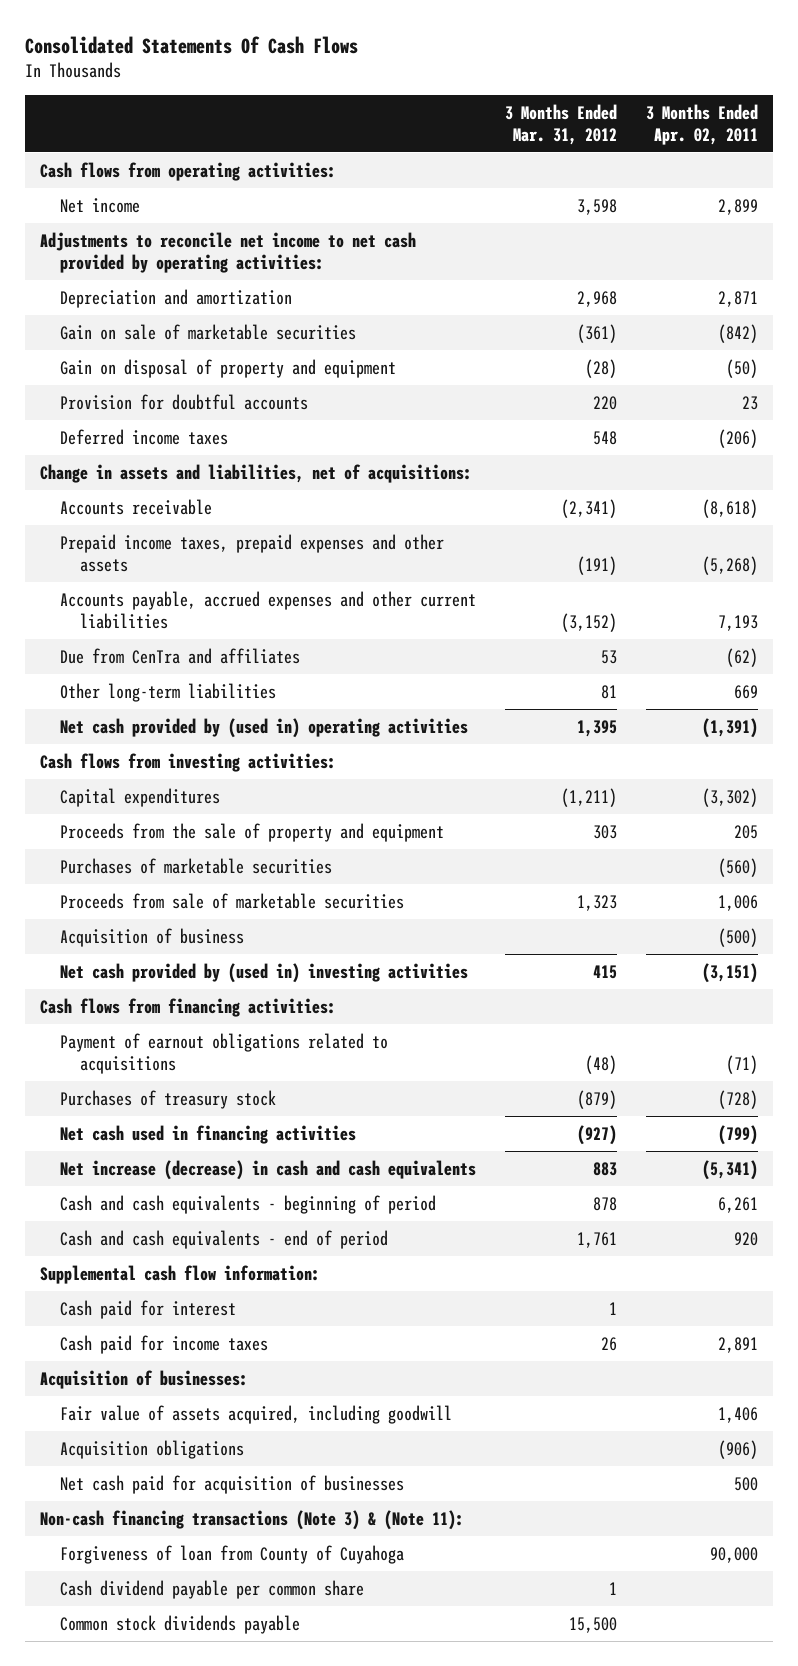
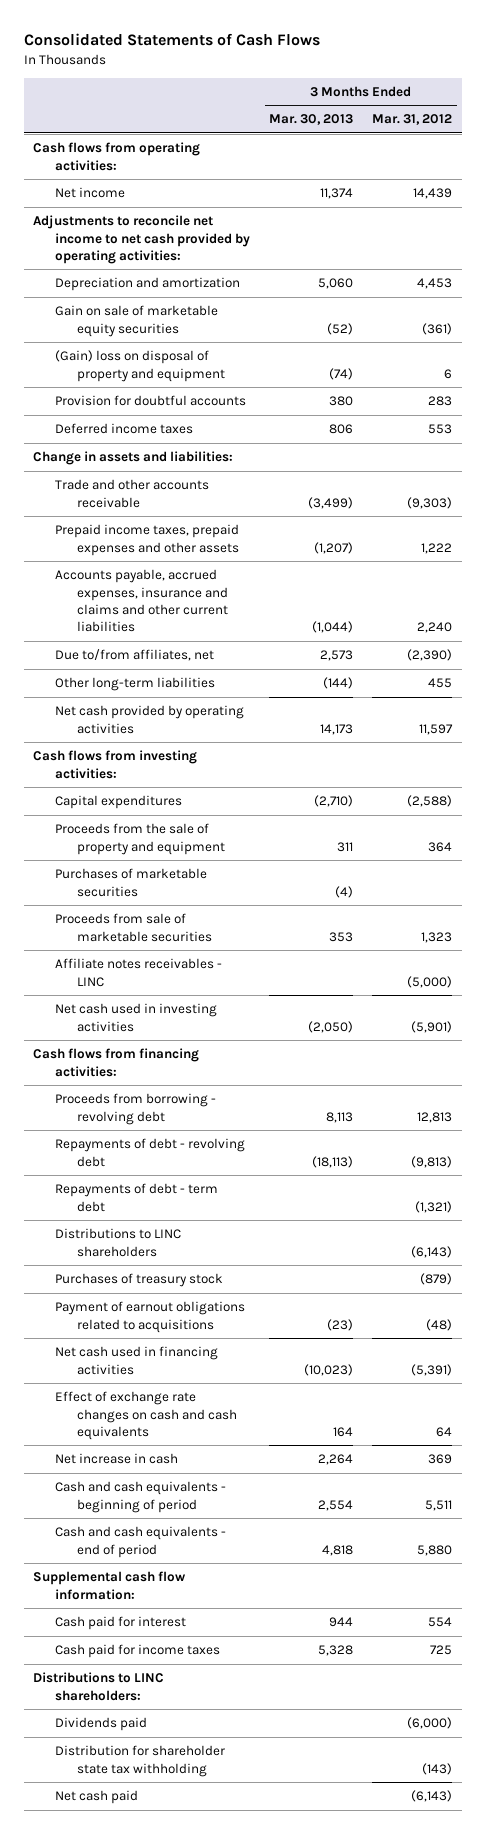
[25,36,359,55] Consolidated Statements Of Cash Flows -> [23,33,320,47] Consolidated Statements of Cash Flows
[646,103,759,145] 3 Months Ended Apr. 02, 2011 -> none
none -> [269,114,354,126] Mar. 30, 2013
[577,198,618,215] 3,598 -> [413,188,453,200] 14,439
[577,290,618,307] 2,968 -> [417,278,453,290] 4,453
[59,323,356,340] Gain on sale of marketable securities -> [55,305,219,337] Gain on sale of marketable equity securities
[59,358,396,378] Gain on disposal of property and equipment -> [55,350,226,382] (Gain) loss on disposal of property and equipment
[585,358,618,378] (28) -> [444,368,453,379] 6
[593,395,618,410] 220 -> [428,396,453,407] 283
[593,430,618,445] 548 -> [428,424,453,435] 553
[39,463,472,483] Change in assets and liabilities, net of acquisitions: -> [33,451,234,466] Change in assets and liabilities:
[59,498,212,515] Accounts receivable -> [55,479,210,508] Trade and other accounts receivable
[561,498,618,518] (2,341) -> [407,496,453,509] (9,303)
[577,555,618,575] (191) -> [421,542,453,554] 1,222
[59,590,476,629] Accounts payable, accrued expenses and other current liabilities -> [55,569,229,633] Accounts payable, accrued expenses, insurance and claims and other current liabilities
[561,612,618,632] (3,152) -> [417,622,453,634] 2,240
[59,647,300,664] Due from CenTra and affiliates -> [55,649,215,662] Due to/from affiliates, net
[601,649,618,664] 53 -> [407,649,453,662] (2,390)
[601,684,618,699] 81 -> [428,678,453,689] 455
[59,717,468,738] Net cash provided by (used in) operating activities -> [55,705,245,734] Net cash provided by operating activities
[577,719,618,737] 1,395 -> [419,723,454,735] 11,597
[561,787,618,807] (1,211) -> [407,795,453,808] (2,588)
[593,824,618,839] 303 -> [428,841,453,852] 364
[59,927,244,947] Acquisition of business -> none
none -> [55,958,223,987] Affiliate notes receivables - LINC
[59,962,468,983] Net cash provided by (used in) investing activities -> [55,1003,218,1032] Net cash used in investing activities
[593,964,618,979] 415 -> [411,1020,453,1033] (5,901)
none -> [55,1093,217,1125] Proceeds from borrowing - revolving debt
none -> [55,1138,246,1167] Repayments of debt - revolving debt
none -> [55,1183,219,1212] Repayments of debt - term debt
none -> [55,1228,182,1257] Distributions to LINC shareholders
[59,1032,388,1074] Payment of earnout obligations related to acquisitions -> [55,1301,246,1333] Payment of earnout obligations related to acquisitions
[577,1124,618,1145] (927) -> [411,1363,453,1376] (5,391)
none -> [55,1391,238,1440] Effect of exchange rate changes on cash and cash equivalents
[59,1159,476,1180] Net increase (decrease) in cash and cash equivalents -> [55,1453,179,1465] Net increase in cash
[593,1161,618,1176] 883 -> [428,1454,453,1465] 369
[593,1196,618,1211] 878 -> [425,1499,453,1511] 5,511
[577,1231,618,1248] 1,761 -> [417,1544,453,1556] 5,880
[39,1369,248,1389] Acquisition of businesses: -> none
[59,1404,452,1424] Fair value of assets acquired, including goodwill -> none
[59,1439,244,1459] Acquisition obligations -> none
[59,1474,404,1494] Net cash paid for acquisition of businesses -> none
[39,1509,464,1530] Non-cash financing transactions (Note 3) & (Note 11): -> none
[59,1544,404,1564] Forgiveness of loan from County of Cuyahoga -> none
[59,1579,364,1599] Cash dividend payable per common share -> none
[59,1614,300,1634] Common stock dividends payable -> none
[609,1301,618,1315] 1 -> [428,1617,453,1628] 554
[601,1336,618,1351] 26 -> [430,1645,453,1656] 725
none -> [33,1672,165,1701] Distributions to LINC shareholders:
none -> [55,1717,148,1732] Dividends paid
none -> [55,1745,226,1777] Distribution for shareholder state tax withholding
none -> [55,1790,139,1805] Net cash paid

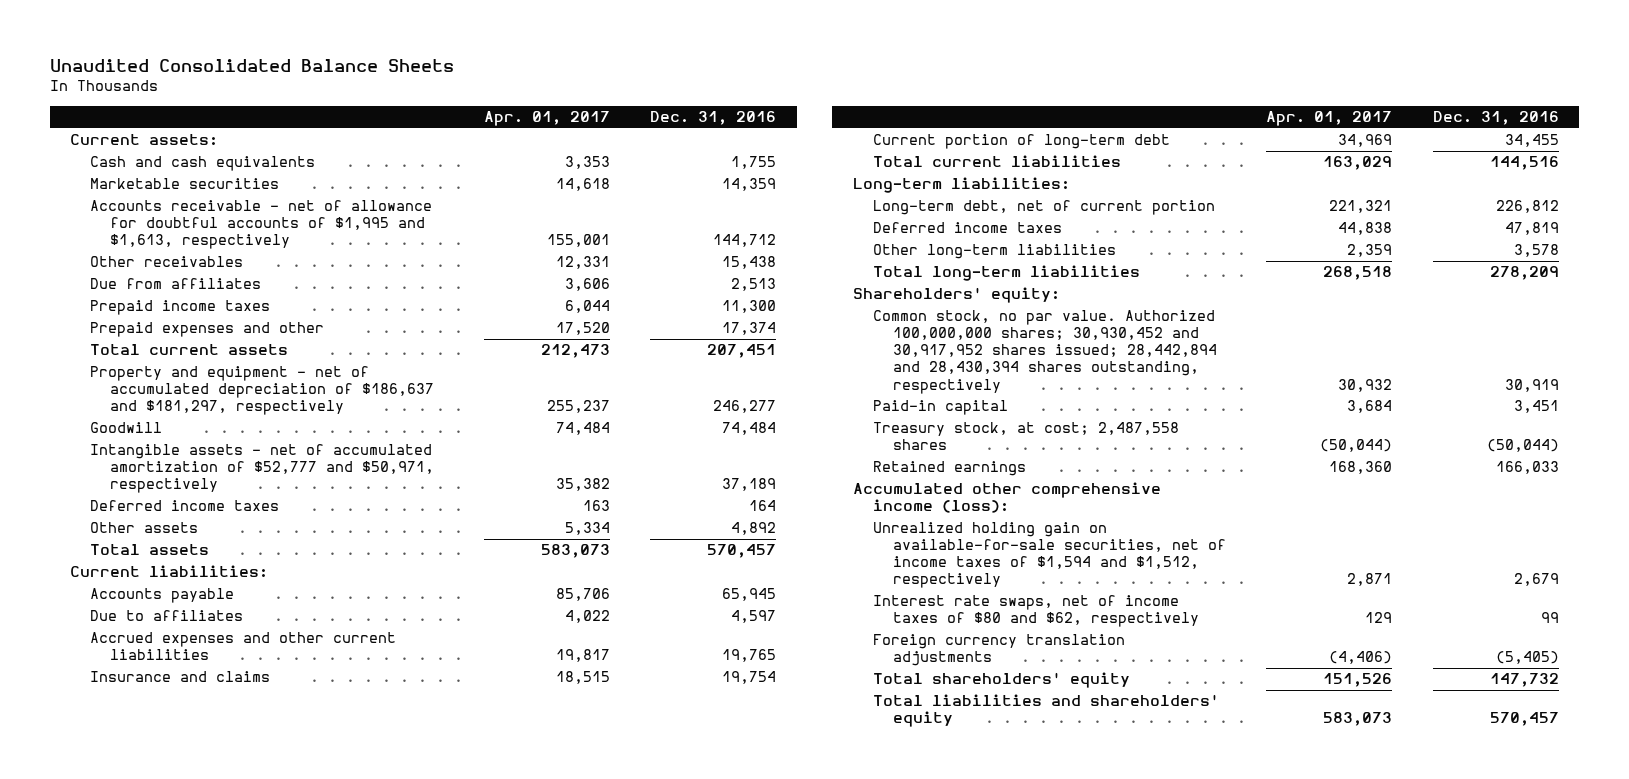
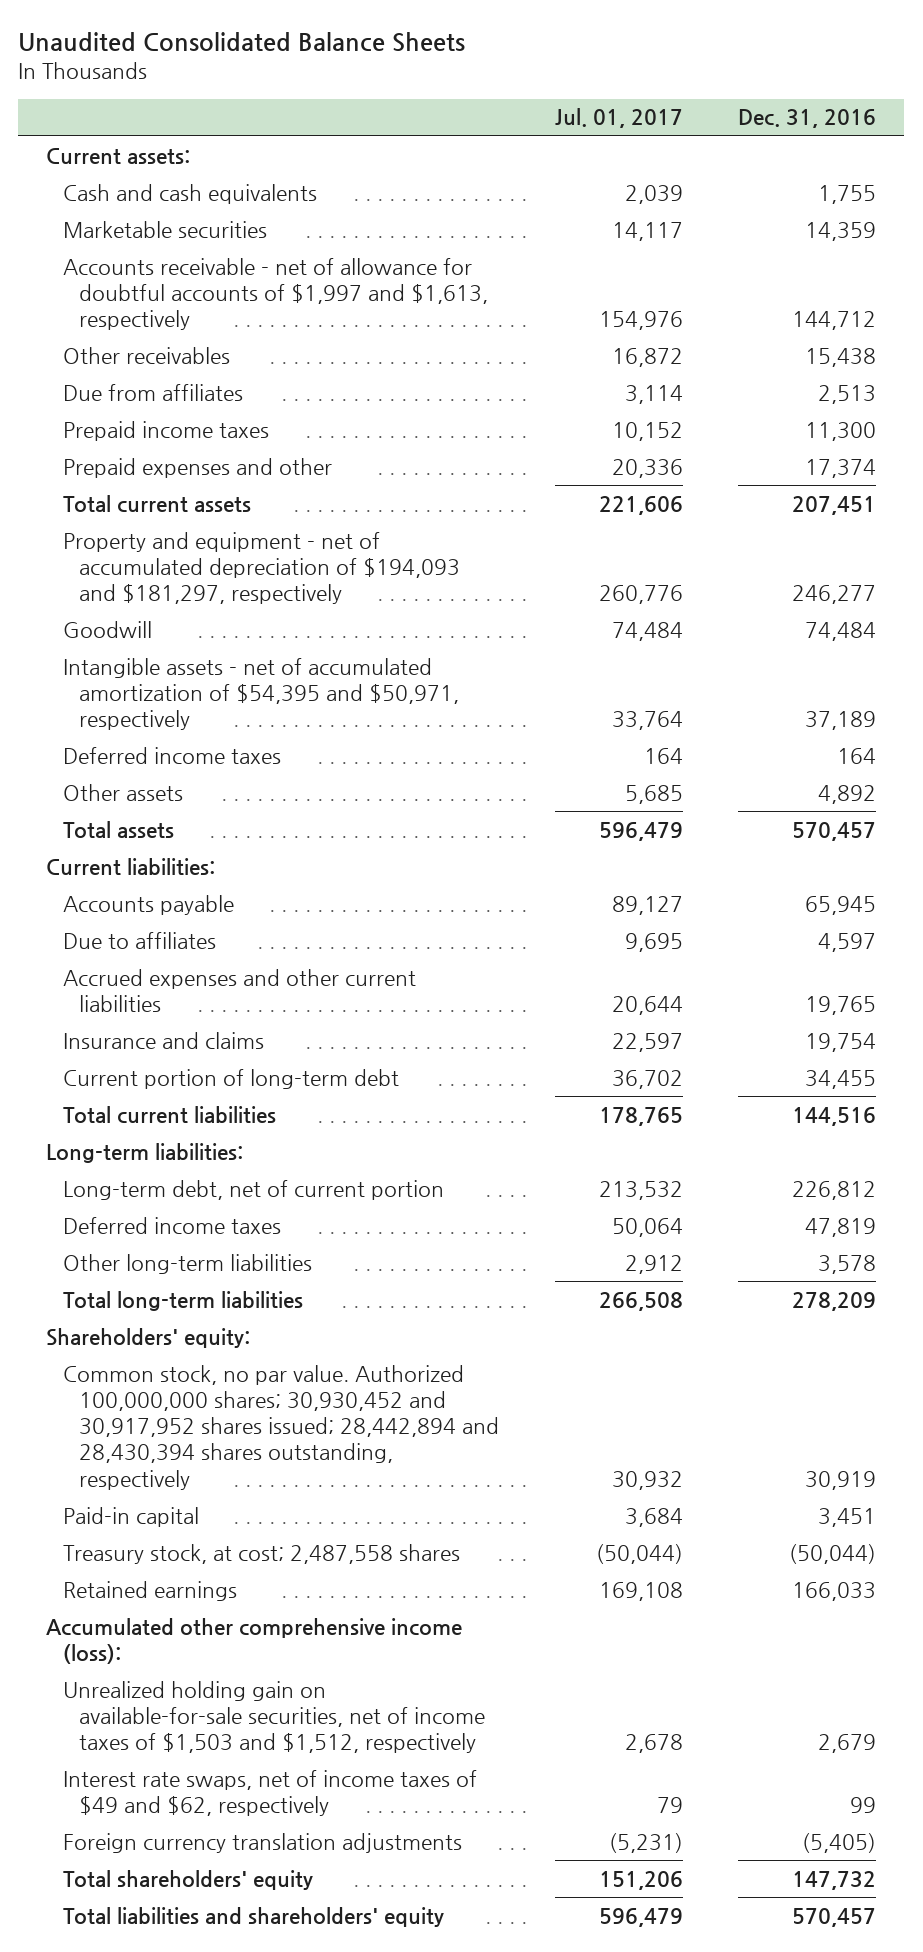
[483,110,610,126] Apr. 01, 2017 -> none
none -> [554,108,683,129] Jul. 01, 2017
[89,200,432,250] Accounts receivable - net of allowance for doubtful accounts of $1,995 and $1,613, respectively -> [62,257,489,331] Accounts receivable - net of allowance for doubtful accounts of $1,997 and $1,613, respectively
[89,366,435,416] Property and equipment - net of accumulated depreciation of $186,637 and $181,297, respectively -> [62,531,461,605] Property and equipment - net of accumulated depreciation of $194,093 and $181,297, respectively
[89,444,435,494] Intangible assets - net of accumulated amortization of $52,777 and $50,971, respectively -> [62,657,460,731] Intangible assets - net of accumulated amortization of $54,395 and $50,971, respectively
[872,522,1226,589] Unrealized holding gain on available-for-sale securities, net of income taxes of $1,594 and $1,512, respectively -> [62,1680,486,1754] Unrealized holding gain on available-for-sale securities, net of income taxes of $1,503 and $1,512, respectively
[872,595,1199,628] Interest rate swaps, net of income taxes of $80 and $62, respectively -> [62,1769,477,1816] Interest rate swaps, net of income taxes of $49 and $62, respectively

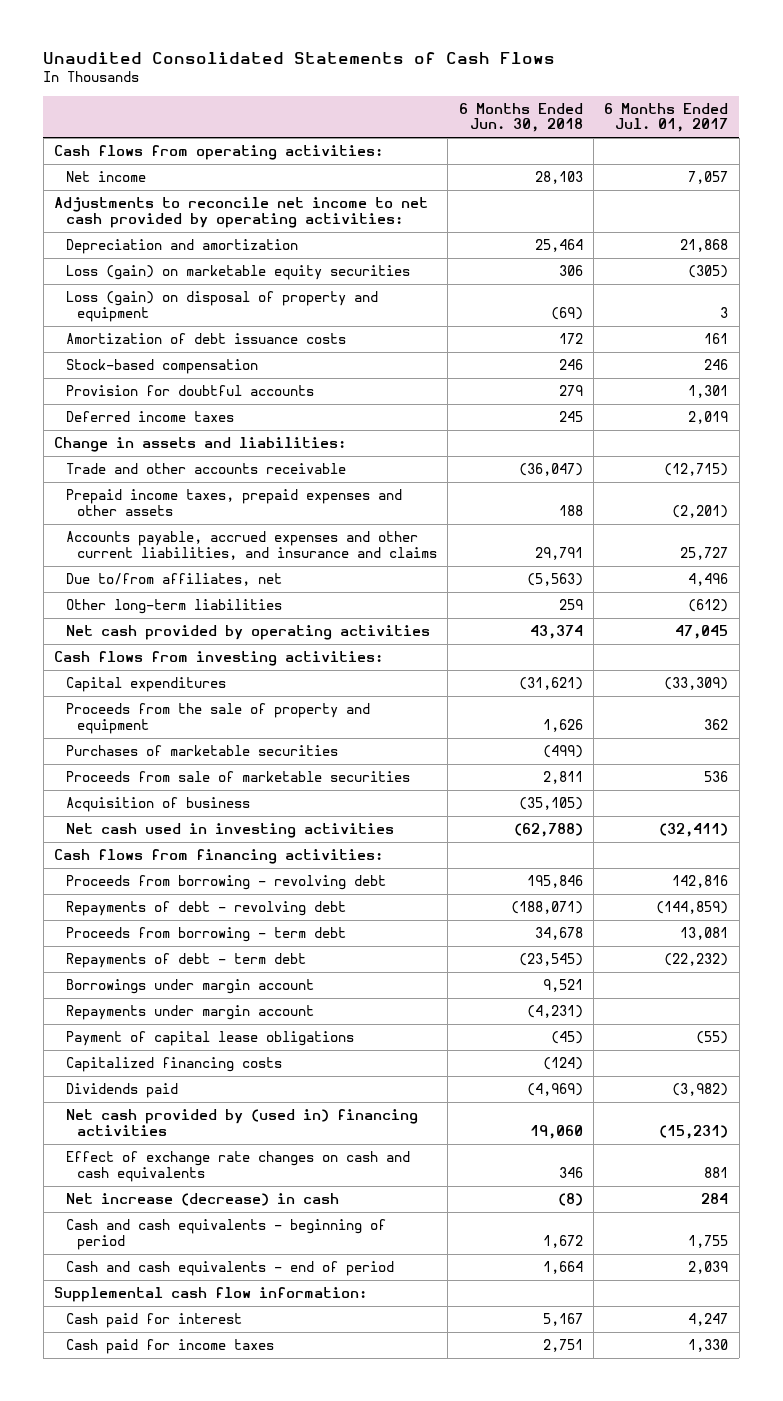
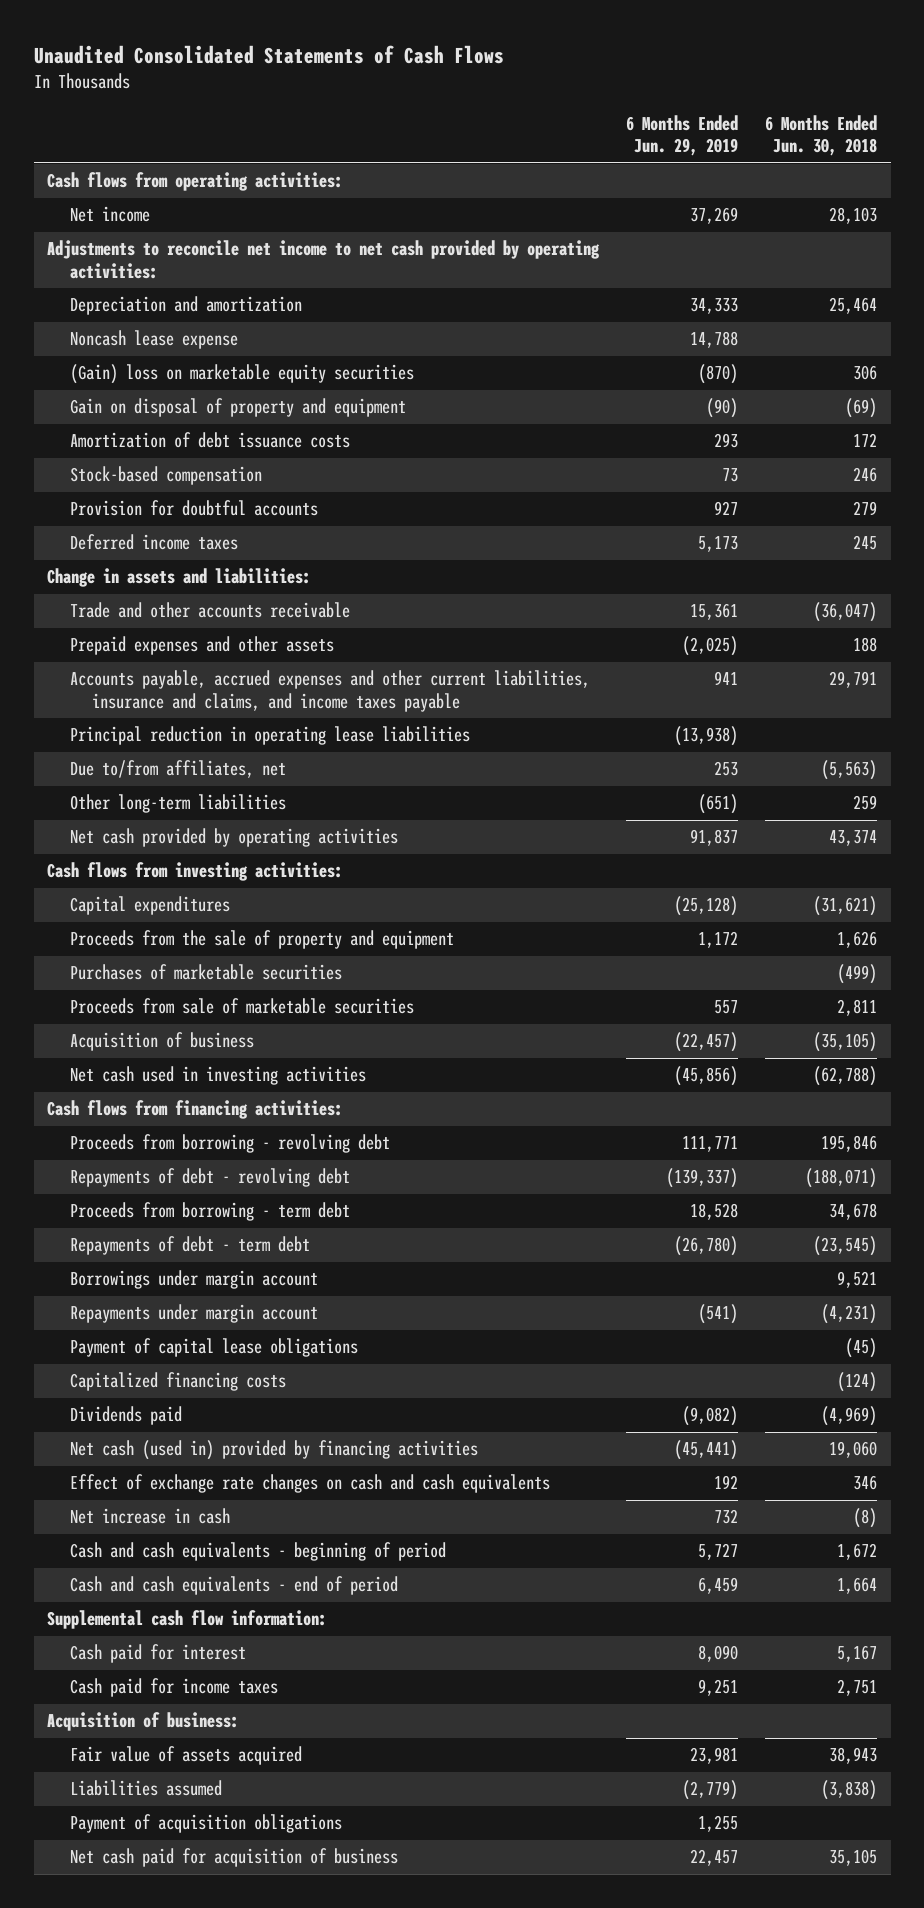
[604,102,729,133] 6 Months Ended Jul. 01, 2017 -> none
none -> [626,115,739,157] 6 Months Ended Jun. 29, 2019
none -> [69,330,238,350] Noncash lease expense
[65,265,410,281] Loss (gain) on marketable equity securities -> [69,364,414,385] (Gain) loss on marketable equity securities
[65,291,378,322] Loss (gain) on disposal of property and equipment -> [69,398,406,418] Gain on disposal of property and equipment
[65,489,402,516] Prepaid income taxes, prepaid expenses and other assets -> [69,636,334,656] Prepaid expenses and other assets
[65,531,437,560] Accounts payable, accrued expenses and other current liabilities, and insurance and claims -> [69,670,590,712] Accounts payable, accrued expenses and other current liabilities, insurance and claims, and income taxes payable
none -> [69,726,470,746] Principal reduction in operating lease liabilities
[65,1109,418,1136] Net cash provided by (used in) financing activities -> [69,1440,478,1461] Net cash (used in) provided by financing activities
[65,1193,339,1207] Net increase (decrease) in cash -> [69,1508,230,1525] Net increase in cash
none -> [47,1712,240,1732] Acquisition of business:
none -> [69,1746,302,1766] Fair value of assets acquired
none -> [69,1780,222,1797] Liabilities assumed
none -> [69,1814,342,1834] Payment of acquisition obligations
none -> [69,1848,398,1868] Net cash paid for acquisition of business

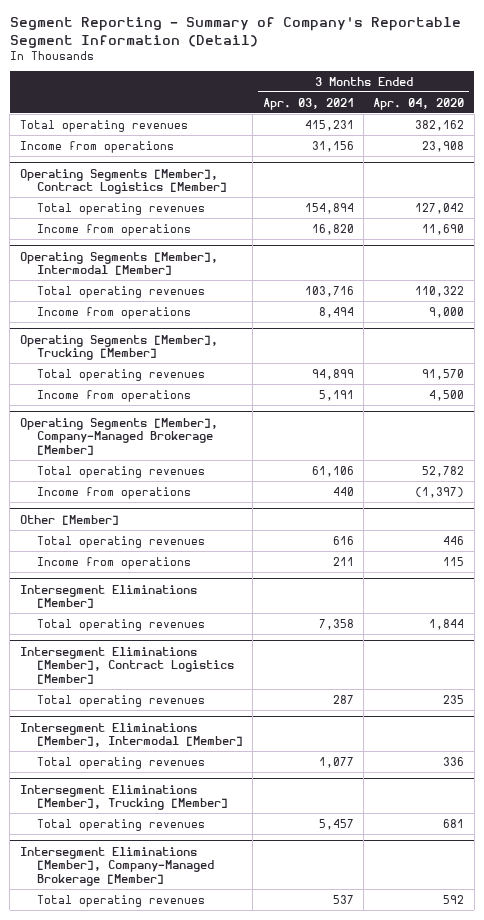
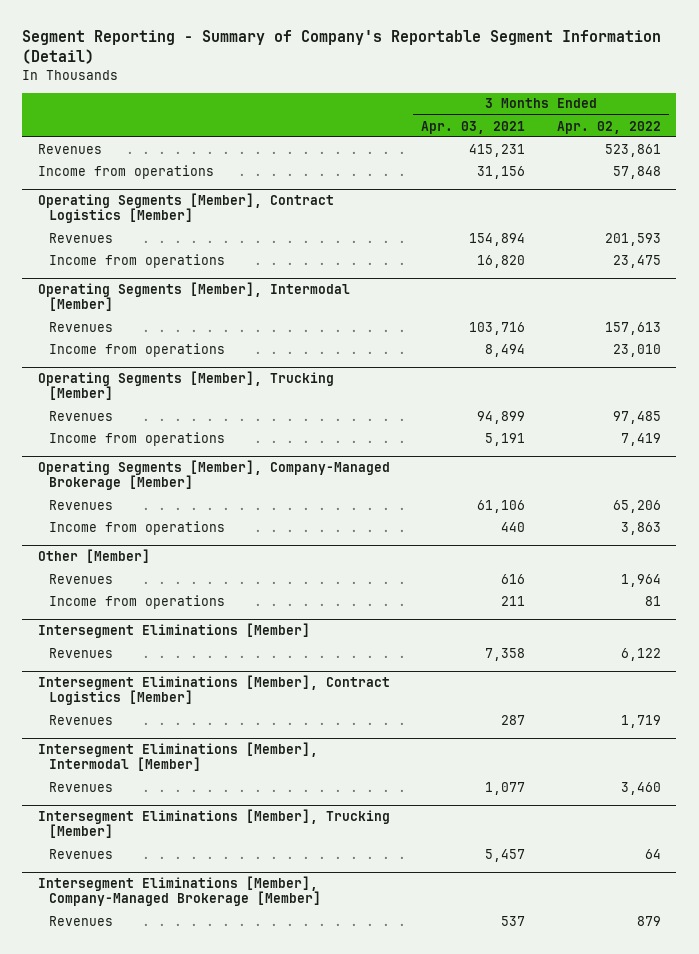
[373,97,465,110] Apr. 04, 2020 -> none
none -> [556,120,661,134] Apr. 02, 2022
[19,119,188,132] Total operating revenues -> [37,143,102,154] Revenues
[37,202,206,215] Total operating revenues -> [48,232,113,243] Revenues
[37,285,206,298] Total operating revenues -> [48,321,113,332] Revenues
[37,368,206,381] Total operating revenues -> [48,410,113,421] Revenues
[37,465,206,478] Total operating revenues -> [48,499,113,510] Revenues
[37,535,206,548] Total operating revenues -> [48,573,113,584] Revenues
[37,618,206,631] Total operating revenues -> [48,647,113,658] Revenues
[37,694,206,707] Total operating revenues -> [48,714,113,725] Revenues
[37,756,206,769] Total operating revenues -> [48,781,113,792] Revenues
[37,818,206,831] Total operating revenues -> [48,848,113,859] Revenues
[37,894,206,907] Total operating revenues -> [48,915,113,926] Revenues

